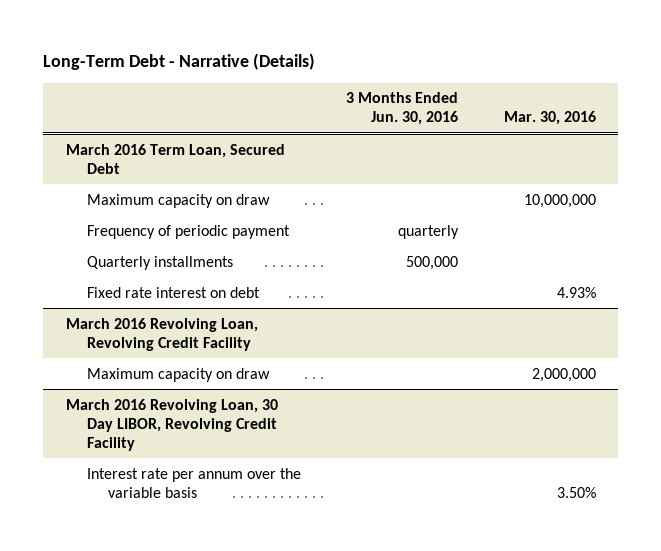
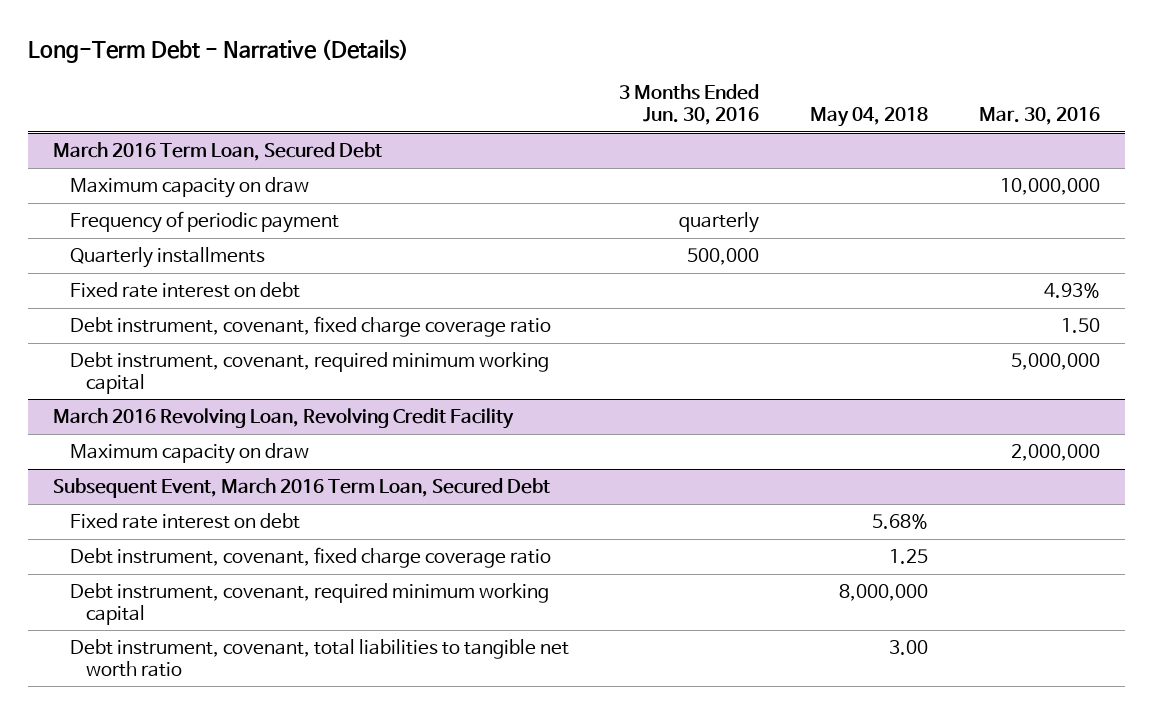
none -> [810,107,929,128] May 04, 2018
none -> [69,316,551,338] Debt instrument, covenant, fixed charge coverage ratio
none -> [69,352,549,394] Debt instrument, covenant, required minimum working capital
[65,398,278,451] March 2016 Revolving Loan, 30 Day LIBOR, Revolving Credit Facility -> none
[87,467,302,498] Interest rate per annum over the variable basis -> none
none -> [53,478,551,499] Subsequent Event, March 2016 Term Loan, Secured Debt
none -> [69,513,300,530] Fixed rate interest on debt
none -> [69,547,551,569] Debt instrument, covenant, fixed charge coverage ratio
none -> [69,583,549,625] Debt instrument, covenant, required minimum working capital
none -> [69,639,569,677] Debt instrument, covenant, total liabilities to tangible net worth ratio

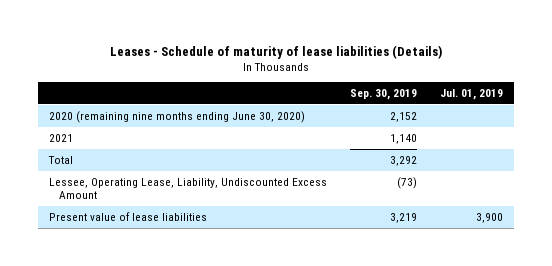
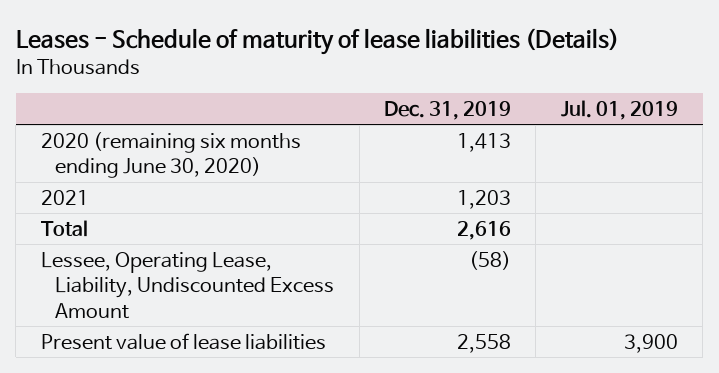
[350,89,418,101] Sep. 30, 2019 -> none
none -> [383,100,511,120] Dec. 31, 2019
[49,110,306,123] 2020 (remaining nine months ending June 30, 2020) -> [40,131,301,179] 2020 (remaining six months ending June 30, 2020)

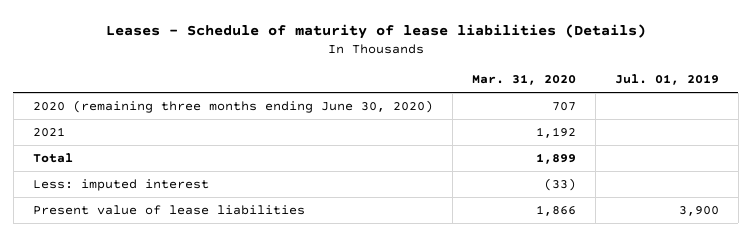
[383,100,511,120] Dec. 31, 2019 -> none
none -> [471,74,576,86] Mar. 31, 2020
[40,131,301,179] 2020 (remaining six months ending June 30, 2020) -> [32,99,433,113] 2020 (remaining three months ending June 30, 2020)
[40,251,335,320] Lessee, Operating Lease, Liability, Undiscounted Excess Amount -> [32,178,209,191] Less: imputed interest

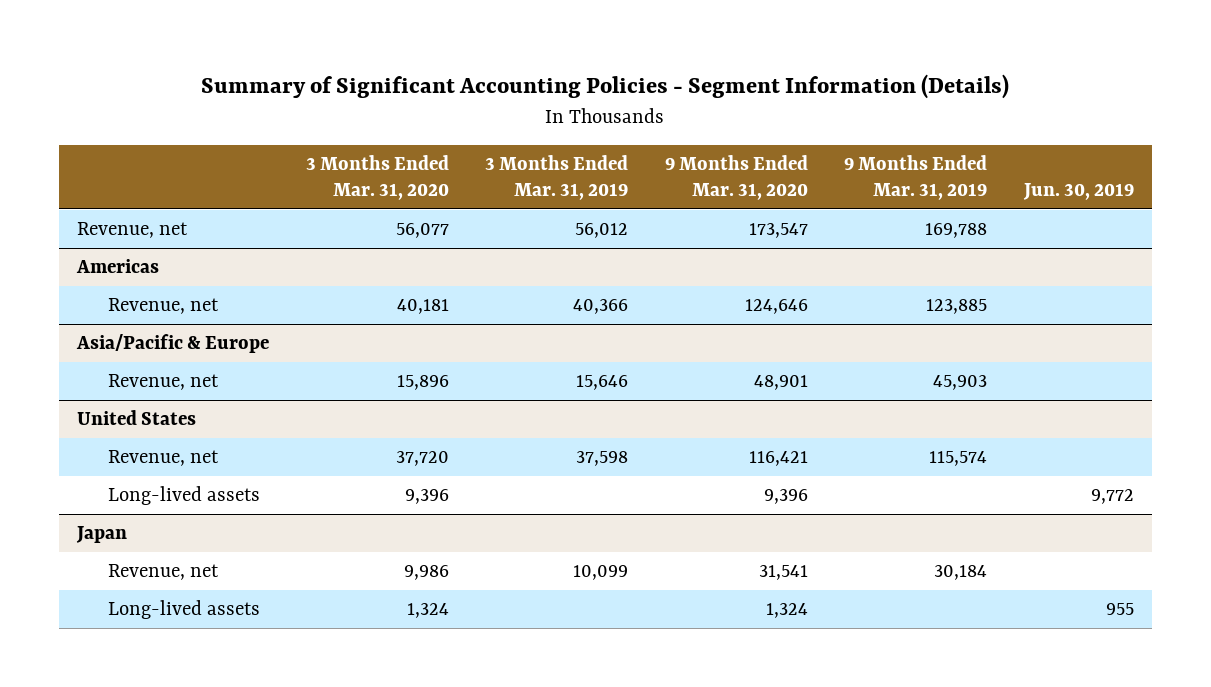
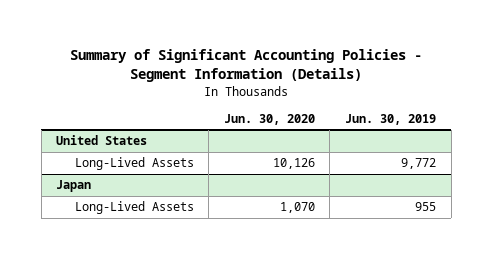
[305,155,449,200] 3 Months Ended Mar. 31, 2020 -> none
[485,155,629,200] 3 Months Ended Mar. 31, 2019 -> none
[664,155,808,200] 9 Months Ended Mar. 31, 2020 -> none
[844,155,988,200] 9 Months Ended Mar. 31, 2019 -> none
none -> [223,114,315,126] Jun. 30, 2020
[77,222,189,239] Revenue, net -> none
[76,259,160,274] Americas -> none
[108,298,220,315] Revenue, net -> none
[76,334,270,354] Asia/Pacific & Europe -> none
[108,374,220,391] Revenue, net -> none
[108,450,220,467] Revenue, net -> none
[108,486,261,506] Long-lived assets -> [74,157,194,171] Long-Lived Assets
[108,564,220,581] Revenue, net -> none
[108,600,261,620] Long-lived assets -> [74,201,194,215] Long-Lived Assets

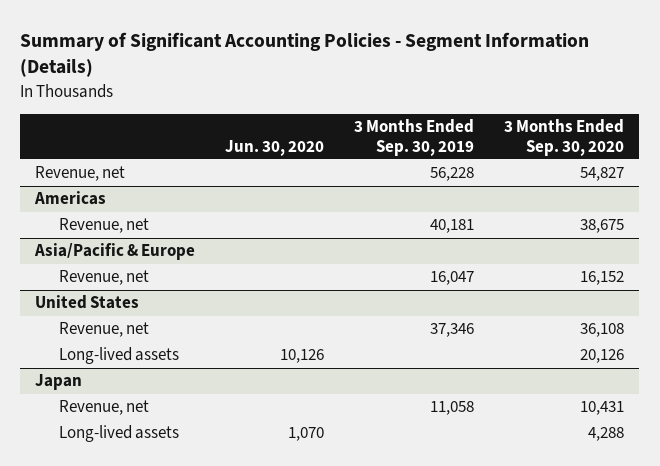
[345,114,437,126] Jun. 30, 2019 -> none
none -> [354,119,475,156] 3 Months Ended Sep. 30, 2019
none -> [504,119,625,156] 3 Months Ended Sep. 30, 2020
none -> [35,166,126,182] Revenue, net
none -> [34,191,107,206] Americas
none -> [59,218,150,234] Revenue, net
none -> [34,243,196,261] Asia/Pacific & Europe
none -> [59,270,150,286] Revenue, net
none -> [59,322,150,338] Revenue, net
[74,157,194,171] Long-Lived Assets -> [59,347,180,365] Long-lived assets
none -> [59,400,150,416] Revenue, net
[74,201,194,215] Long-Lived Assets -> [59,425,180,443] Long-lived assets

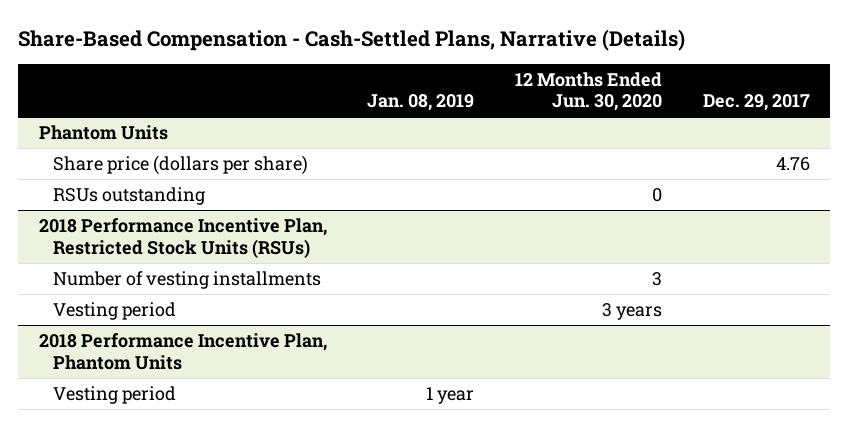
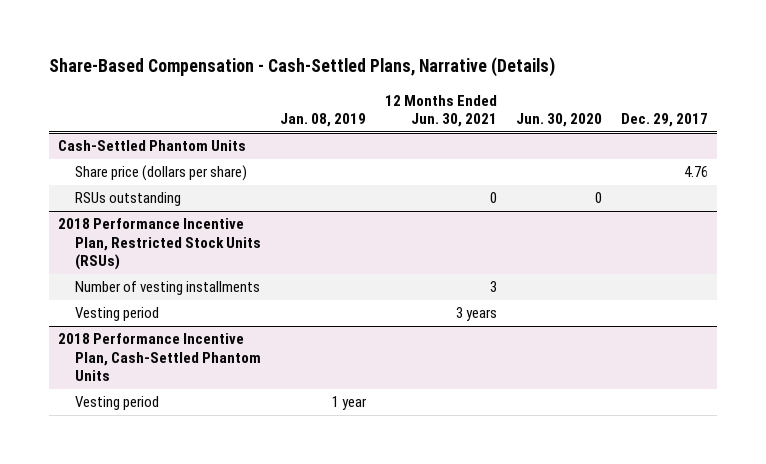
[514,71,662,112] 12 Months Ended Jun. 30, 2020 -> none
none -> [385,94,498,128] 12 Months Ended Jun. 30, 2021
none -> [516,113,603,128] Jun. 30, 2020
[38,124,168,140] Phantom Units -> [58,140,247,152] Cash-Settled Phantom Units
[38,332,327,370] 2018 Performance Incentive Plan, Phantom Units -> [58,333,262,382] 2018 Performance Incentive Plan, Cash-Settled Phantom Units

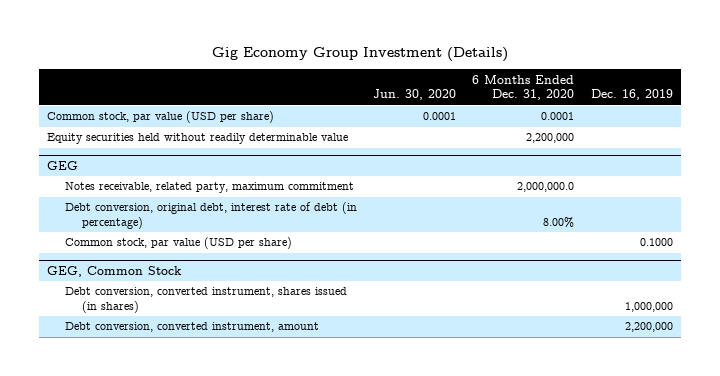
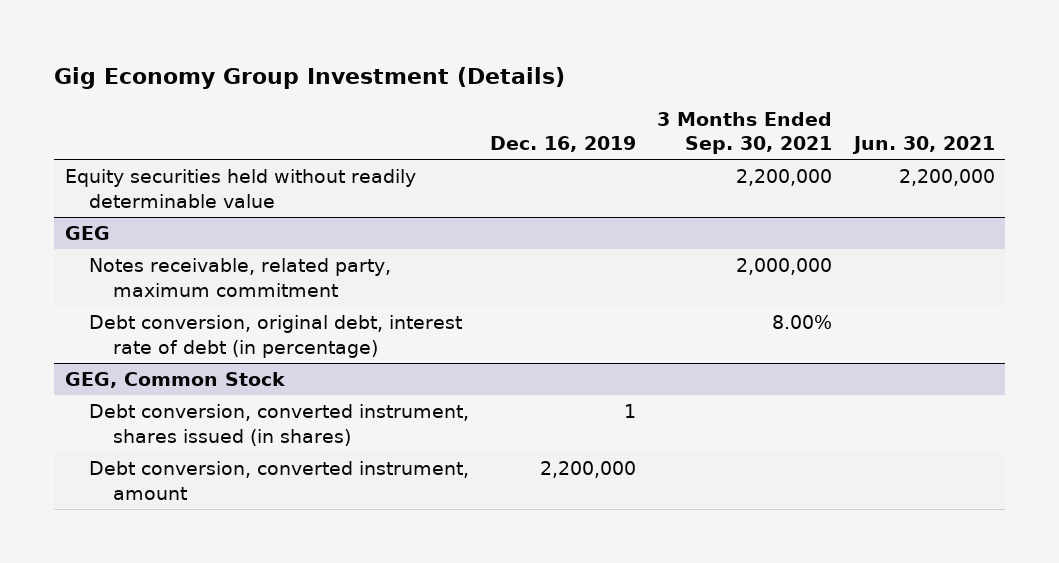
[373,89,457,101] Jun. 30, 2020 -> none
[472,74,575,101] 6 Months Ended Dec. 31, 2020 -> none
none -> [657,111,833,155] 3 Months Ended Sep. 30, 2021
none -> [851,136,995,155] Jun. 30, 2021
[47,111,275,124] Common stock, par value (USD per share) -> none
[64,237,292,250] Common stock, par value (USD per share) -> none
[624,302,673,313] 1,000,000 -> [624,404,637,419] 1

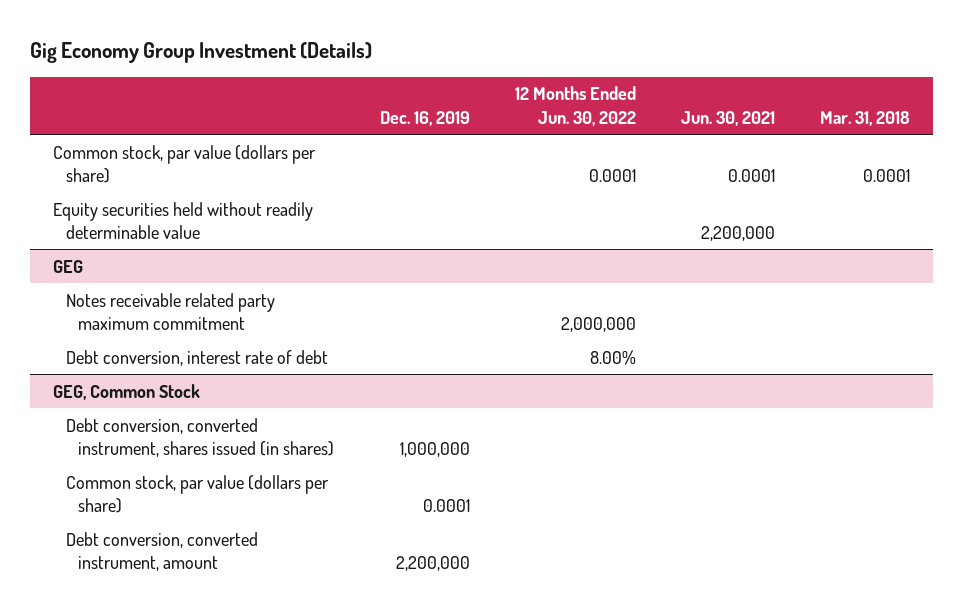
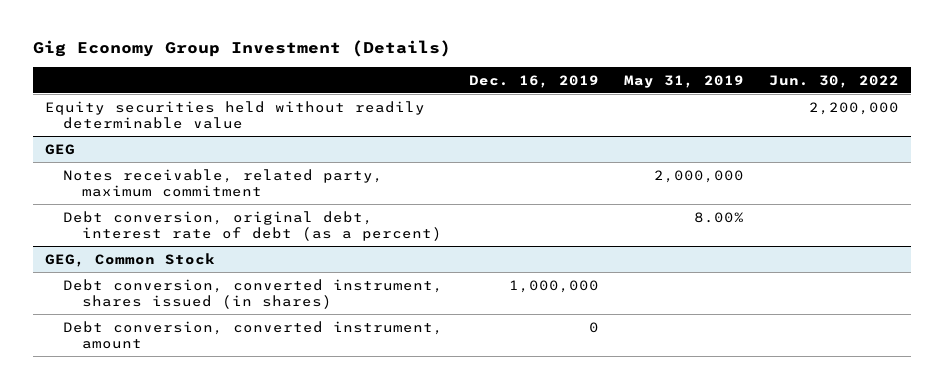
[514,86,636,126] 12 Months Ended Jun. 30, 2022 -> none
[681,110,776,126] Jun. 30, 2021 -> none
[820,110,911,126] Mar. 31, 2018 -> none
none -> [623,74,744,88] May 31, 2019
none -> [768,74,899,88] Jun. 30, 2022
[52,144,316,184] Common stock, par value (dollars per share) -> none
[65,292,275,331] Notes receivable related party maximum commitment -> [63,168,384,197] Notes receivable, related party, maximum commitment
[65,349,328,366] Debt conversion, interest rate of debt -> [63,210,442,241] Debt conversion, original debt, interest rate of debt (as a percent)
[65,474,329,514] Common stock, par value (dollars per share) -> none
[395,556,470,572] 2,200,000 -> [588,321,599,333] 0

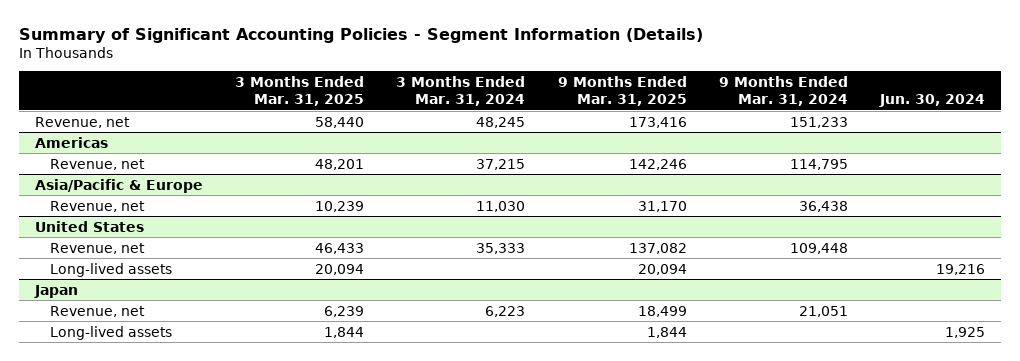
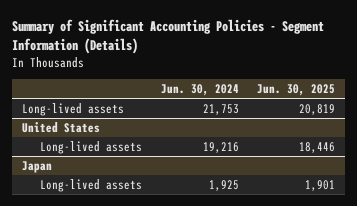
[235,76,365,106] 3 Months Ended Mar. 31, 2025 -> none
[396,76,526,106] 3 Months Ended Mar. 31, 2024 -> none
[557,76,687,106] 9 Months Ended Mar. 31, 2025 -> none
[718,76,848,106] 9 Months Ended Mar. 31, 2024 -> none
none -> [257,84,336,97] Jun. 30, 2025
[35,116,131,128] Revenue, net -> none
[35,136,109,148] Americas -> none
[50,158,146,170] Revenue, net -> none
[35,178,204,193] Asia/Pacific & Europe -> none
[50,200,146,212] Revenue, net -> none
none -> [21,102,124,116] Long-lived assets
[50,242,146,254] Revenue, net -> none
[50,305,146,317] Revenue, net -> none

